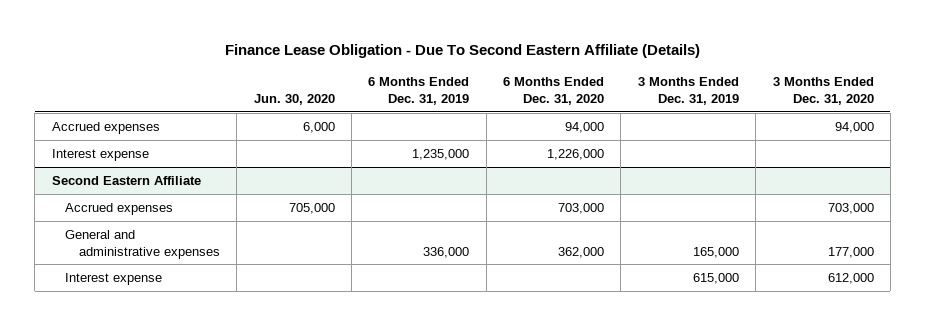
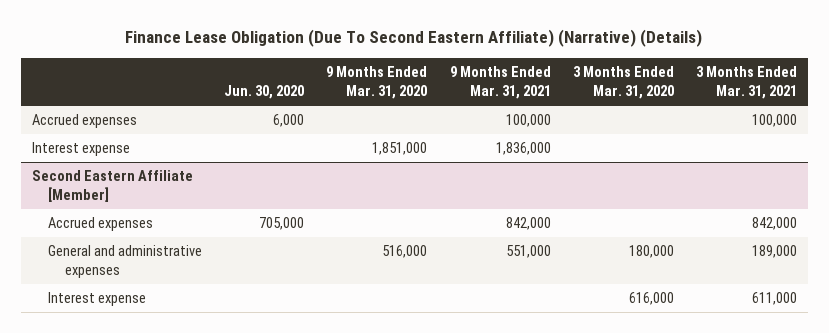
[224,44,700,59] Finance Lease Obligation - Due To Second Eastern Affiliate (Details) -> [125,29,703,48] Finance Lease Obligation (Due To Second Eastern Affiliate) (Narrative) (Details)
[368,77,470,105] 6 Months Ended Dec. 31, 2019 -> none
[503,77,605,105] 6 Months Ended Dec. 31, 2020 -> none
[637,77,739,105] 3 Months Ended Dec. 31, 2019 -> none
[772,77,874,105] 3 Months Ended Dec. 31, 2020 -> none
none -> [326,66,428,100] 9 Months Ended Mar. 31, 2020
none -> [449,66,551,100] 9 Months Ended Mar. 31, 2021
none -> [572,66,674,100] 3 Months Ended Mar. 31, 2020
none -> [695,66,797,100] 3 Months Ended Mar. 31, 2021
[51,175,201,185] Second Eastern Affiliate -> [31,170,193,202] Second Eastern Affiliate [Member]

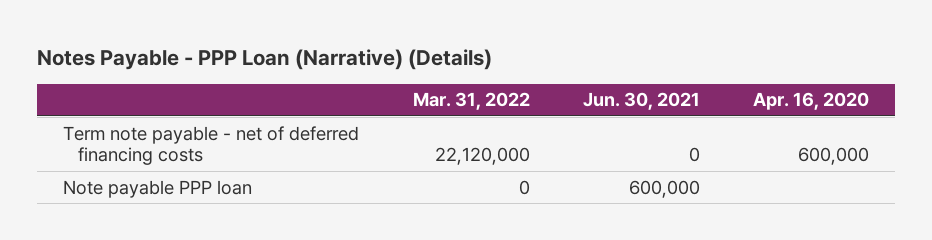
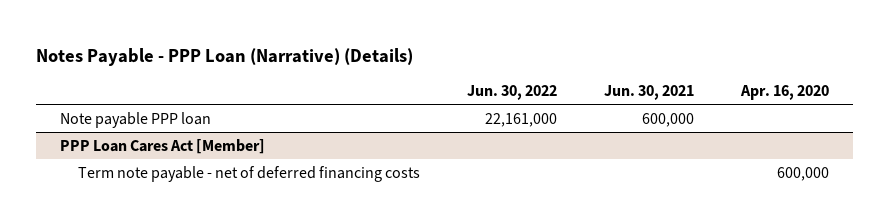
[412,92,530,111] Mar. 31, 2022 -> none
none -> [467,85,558,101] Jun. 30, 2022
[63,125,360,166] Term note payable - net of deferred financing costs -> none
none -> [59,138,265,154] PPP Loan Cares Act [Member]
none -> [77,165,420,182] Term note payable - net of deferred financing costs

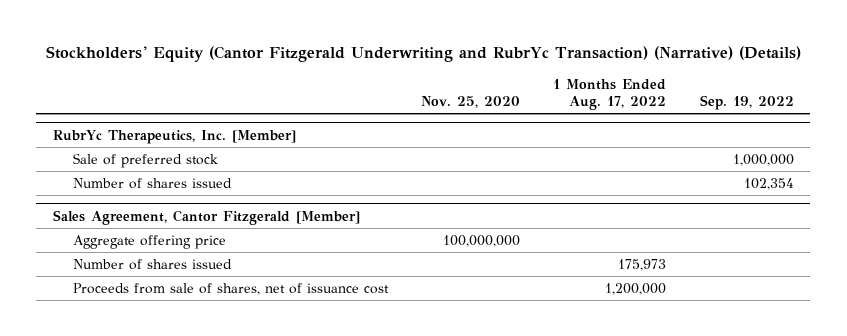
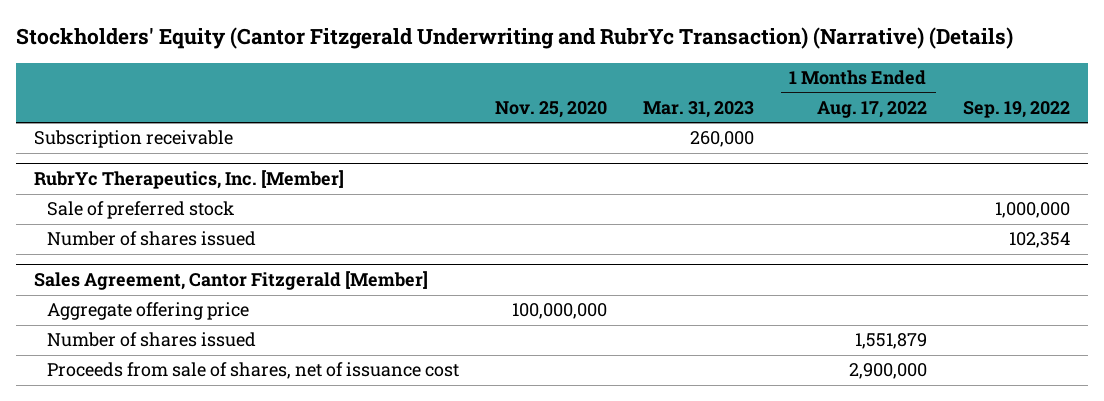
none -> [643,100,755,118] Mar. 31, 2023
none -> [34,130,234,149] Subscription receivable
[618,259,667,272] 175,973 -> [854,333,927,350] 1,551,879
[605,283,667,296] 1,200,000 -> [848,363,927,380] 2,900,000

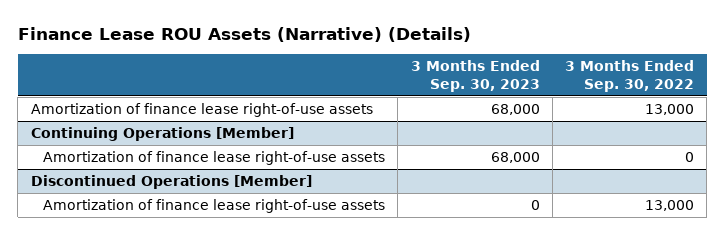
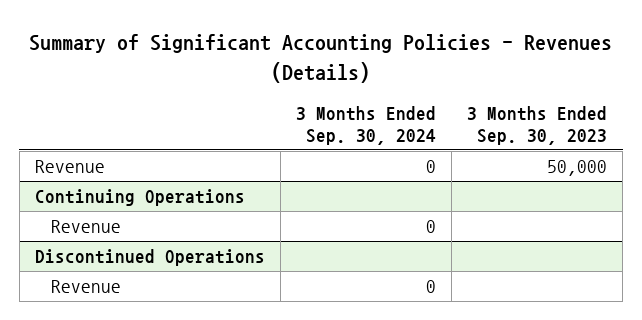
[17,26,471,42] Finance Lease ROU Assets (Narrative) (Details) -> [28,33,612,83] Summary of Significant Accounting Policies - Revenues (Details)
[565,60,695,93] 3 Months Ended Sep. 30, 2022 -> none
none -> [295,105,436,146] 3 Months Ended Sep. 30, 2024
[30,103,373,118] Amortization of finance lease right-of-use assets -> none
[43,151,386,166] Amortization of finance lease right-of-use assets -> none
[43,199,386,214] Amortization of finance lease right-of-use assets -> none
none -> [34,159,105,173] Revenue
[30,127,294,142] Continuing Operations [Member] -> [34,188,245,206] Continuing Operations
none -> [51,219,122,233] Revenue
[30,175,312,190] Discontinued Operations [Member] -> [34,248,265,266] Discontinued Operations
none -> [51,279,122,293] Revenue

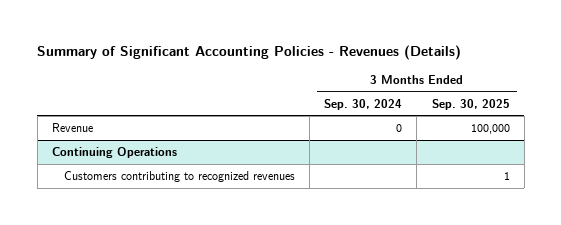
[467,105,608,146] 3 Months Ended Sep. 30, 2023 -> none
none -> [431,98,510,110] Sep. 30, 2025
[51,219,122,233] Revenue -> none
[34,248,265,266] Discontinued Operations -> none
[51,279,122,293] Revenue -> none
none -> [63,171,295,183] Customers contributing to recognized revenues

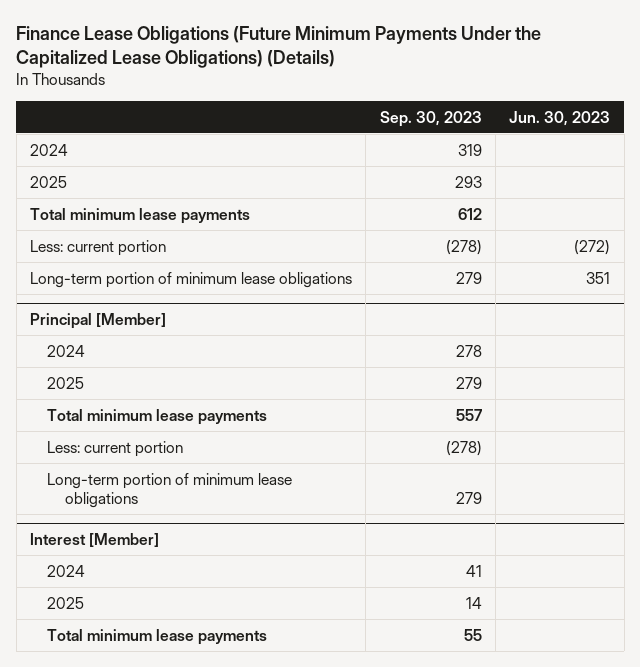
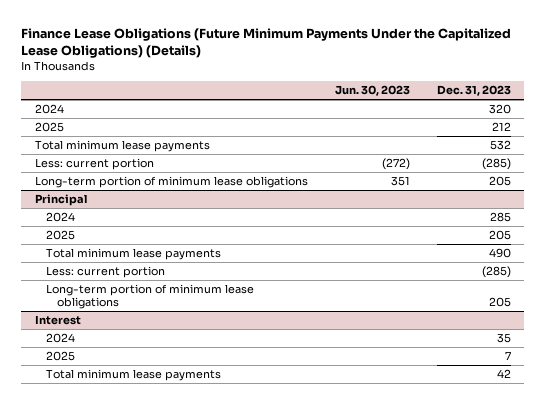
[379,110,482,127] Sep. 30, 2023 -> none
none -> [436,85,511,97] Dec. 31, 2023
[29,313,166,330] Principal [Member] -> [34,194,87,207] Principal
[29,533,159,548] Interest [Member] -> [34,315,81,326] Interest

